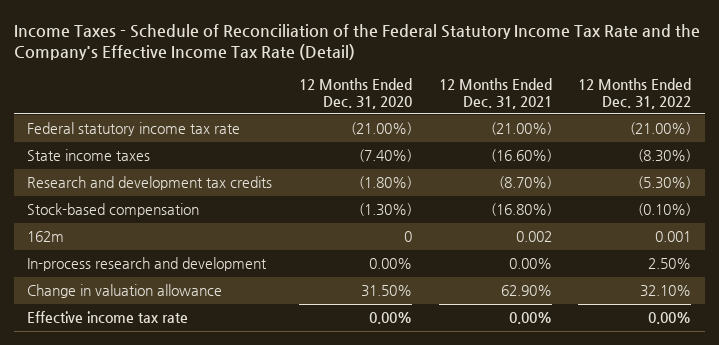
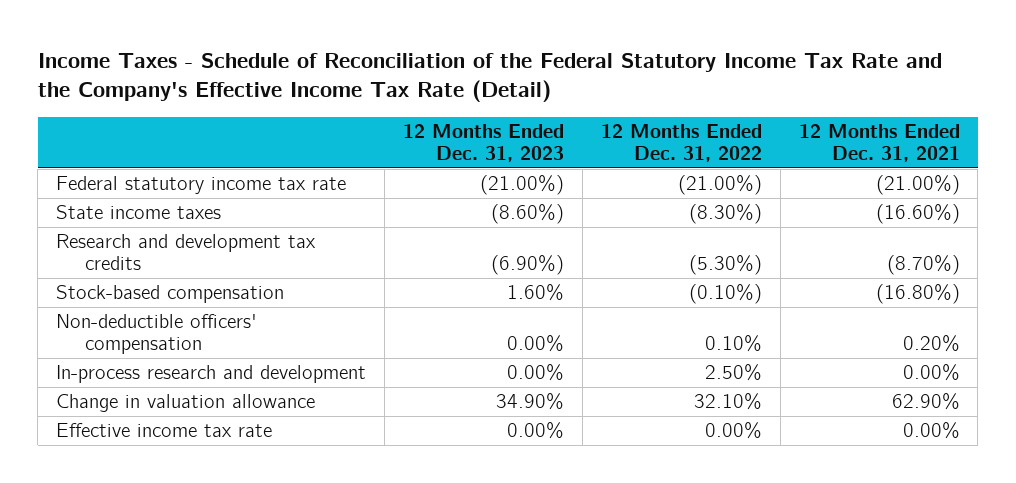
[299,78,413,109] 12 Months Ended Dec. 31, 2020 -> none
none -> [402,123,564,163] 12 Months Ended Dec. 31, 2023
[27,231,65,243] 162m -> none
none -> [56,314,258,355] Non-deductible officers' compensation

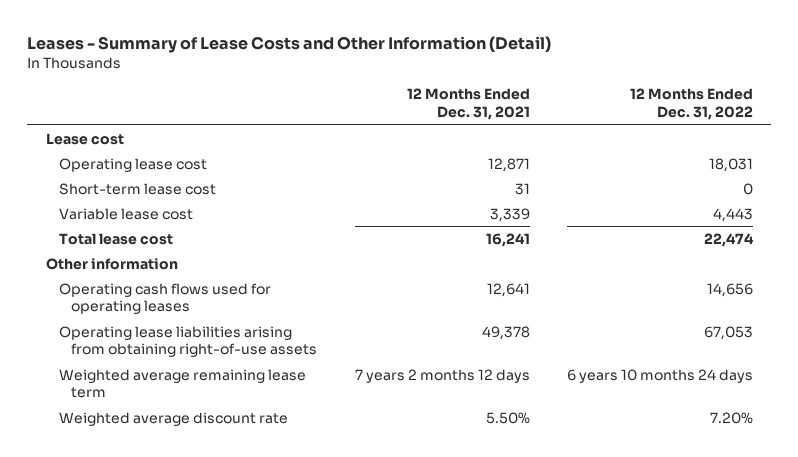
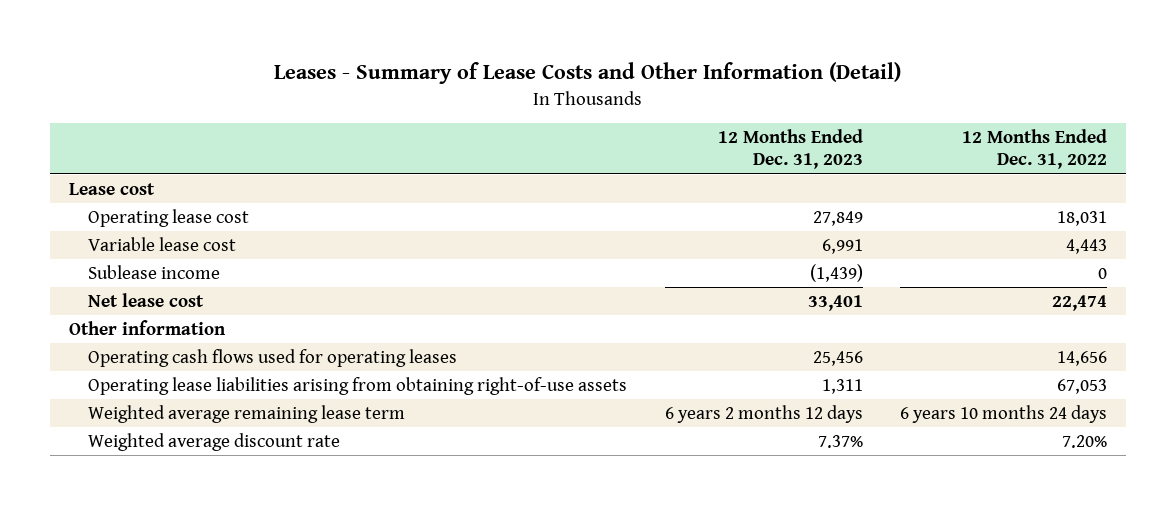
[406,88,530,121] 12 Months Ended Dec. 31, 2021 -> none
none -> [717,129,863,170] 12 Months Ended Dec. 31, 2023
[58,182,216,195] Short-term lease cost -> none
none -> [88,264,221,279] Sublease income
[58,232,173,245] Total lease cost -> [88,292,205,307] Net lease cost

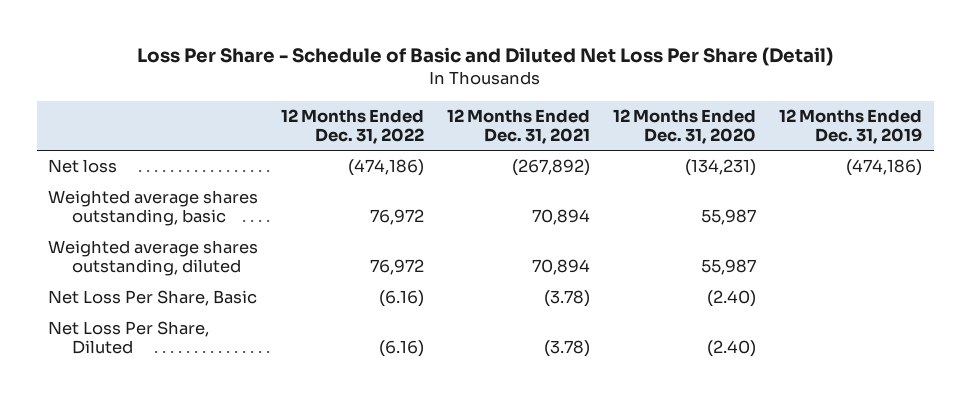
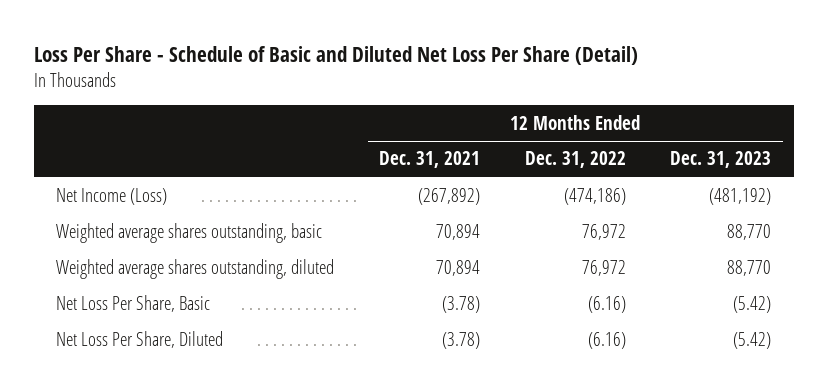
[613,108,757,145] 12 Months Ended Dec. 31, 2020 -> none
[779,108,923,145] 12 Months Ended Dec. 31, 2019 -> none
none -> [670,151,772,169] Dec. 31, 2023
[48,159,118,174] Net loss -> [56,188,168,206] Net Income (Loss)

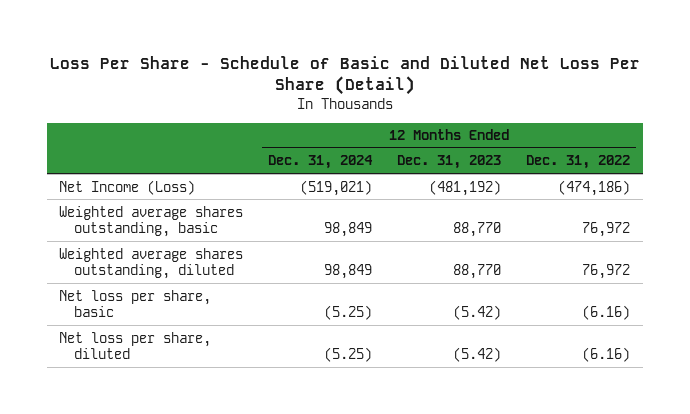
[378,151,480,169] Dec. 31, 2021 -> none
none -> [268,155,374,170] Dec. 31, 2024
[56,295,211,313] Net Loss Per Share, Basic -> [59,289,212,318] Net loss per share, basic
[56,331,224,349] Net Loss Per Share, Diluted -> [59,331,212,360] Net loss per share, diluted

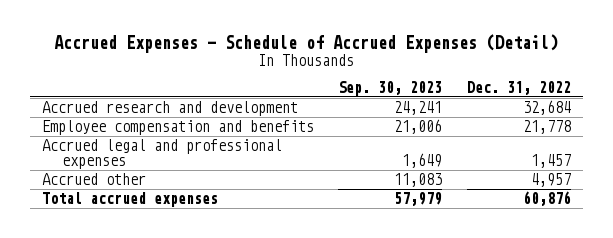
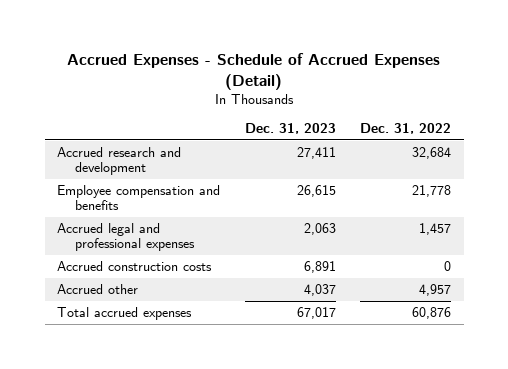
[338,81,443,97] Sep. 30, 2023 -> none
none -> [244,123,336,135] Dec. 31, 2023
none -> [57,260,213,271] Accrued construction costs

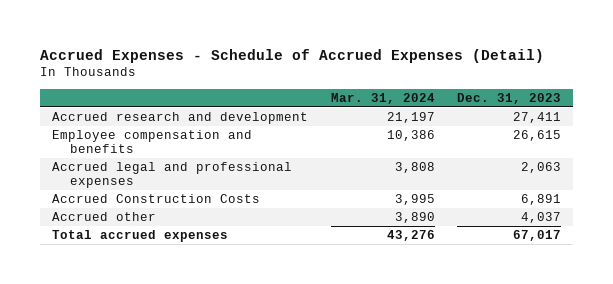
[360,123,452,135] Dec. 31, 2022 -> none
none -> [330,92,435,104] Mar. 31, 2024
[57,260,213,271] Accrued construction costs -> [51,194,260,204] Accrued Construction Costs

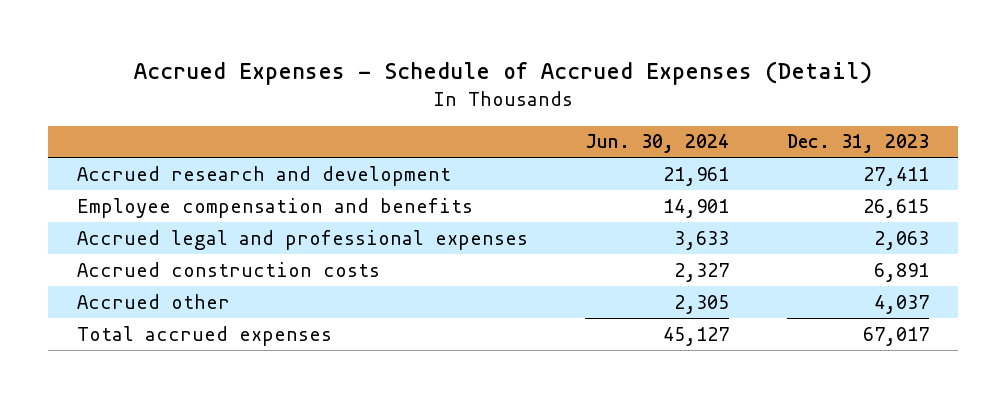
[330,92,435,104] Mar. 31, 2024 -> none
none -> [585,134,730,154] Jun. 30, 2024
[51,194,260,204] Accrued Construction Costs -> [76,261,380,277] Accrued construction costs

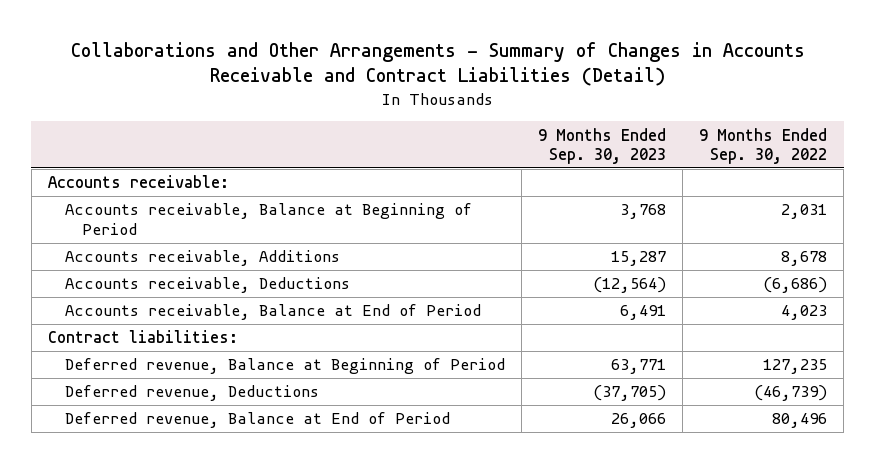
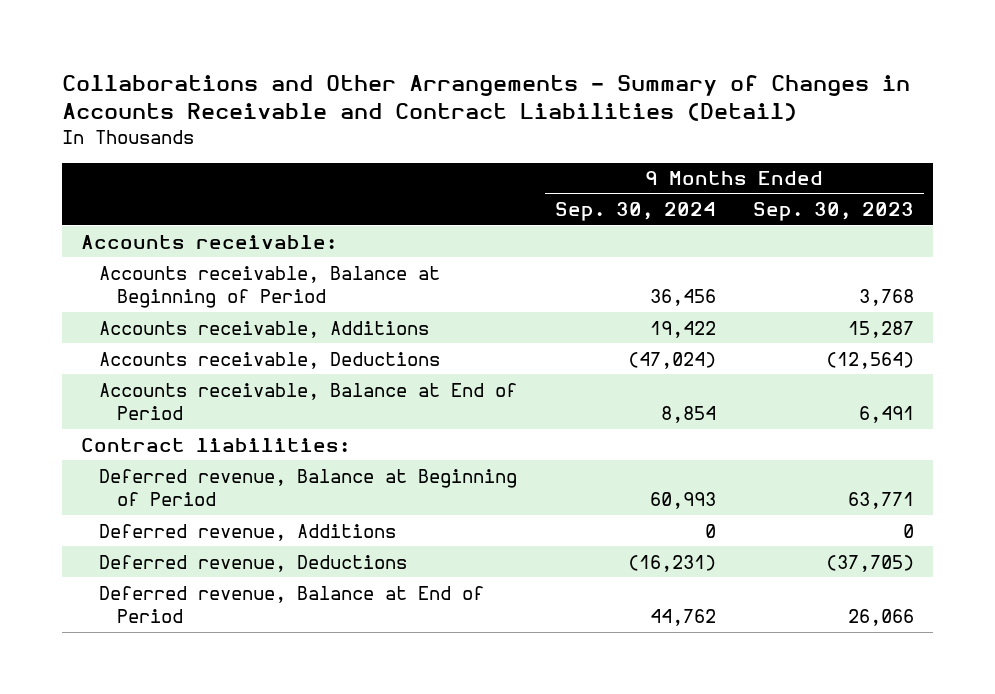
[699,127,828,164] 9 Months Ended Sep. 30, 2022 -> none
none -> [554,202,716,222] Sep. 30, 2024
none -> [98,523,396,541] Deferred revenue, Additions

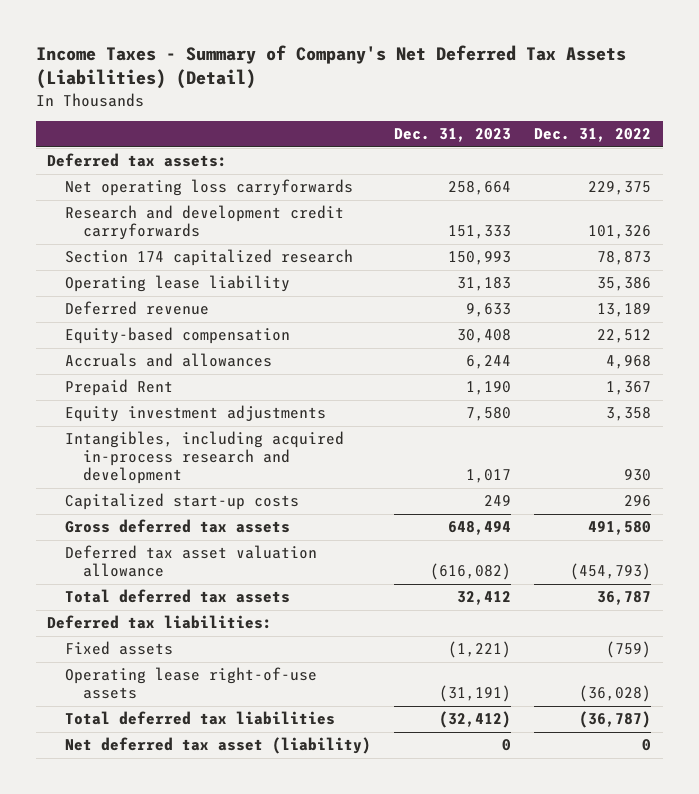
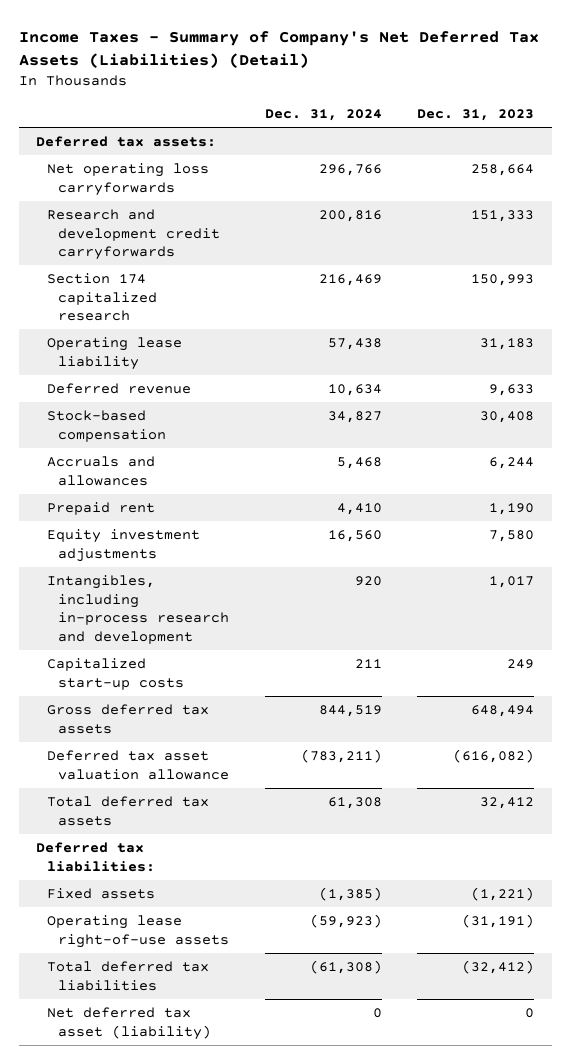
[534,128,652,143] Dec. 31, 2022 -> none
none -> [264,108,382,121] Dec. 31, 2024
[65,327,291,345] Equity-based compensation -> [47,409,166,442] Stock-based compensation
[65,379,174,397] Prepaid Rent -> [47,501,156,515] Prepaid rent
[65,431,345,485] Intangibles, including acquired in-process research and development -> [47,574,229,644] Intangibles, including in-process research and development

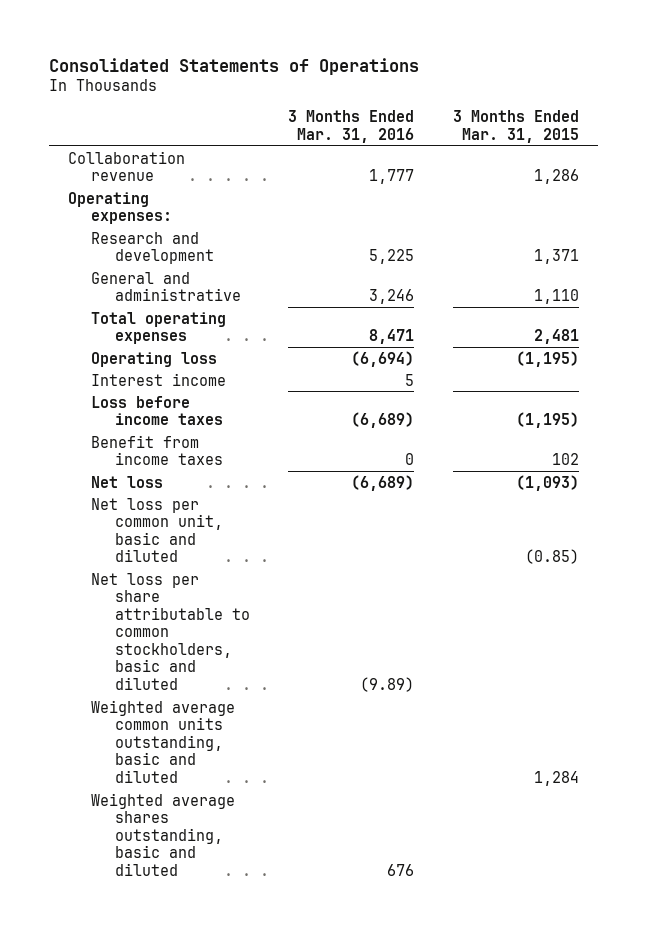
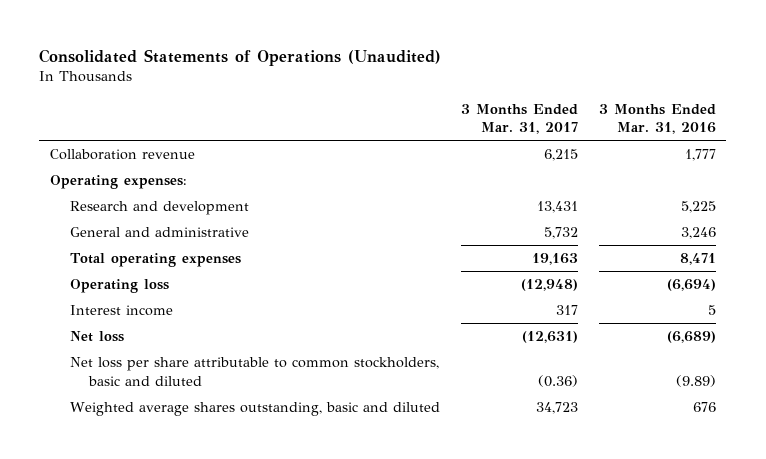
[48,57,419,75] Consolidated Statements of Operations -> [39,48,442,66] Consolidated Statements of Operations (Unaudited)
[453,110,580,144] 3 Months Ended Mar. 31, 2015 -> none
none -> [460,103,578,135] 3 Months Ended Mar. 31, 2017
[91,395,223,426] Loss before income taxes -> none
[91,434,223,466] Benefit from income taxes -> none
[91,497,223,563] Net loss per common unit, basic and diluted -> none
[91,699,236,783] Weighted average common units outstanding, basic and diluted -> none

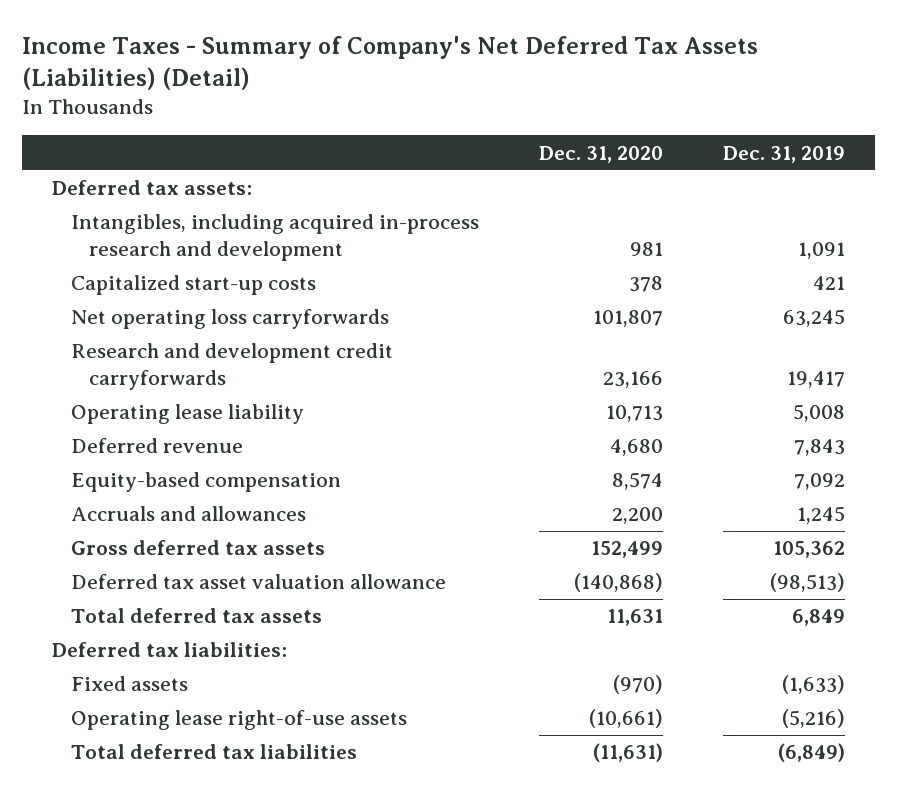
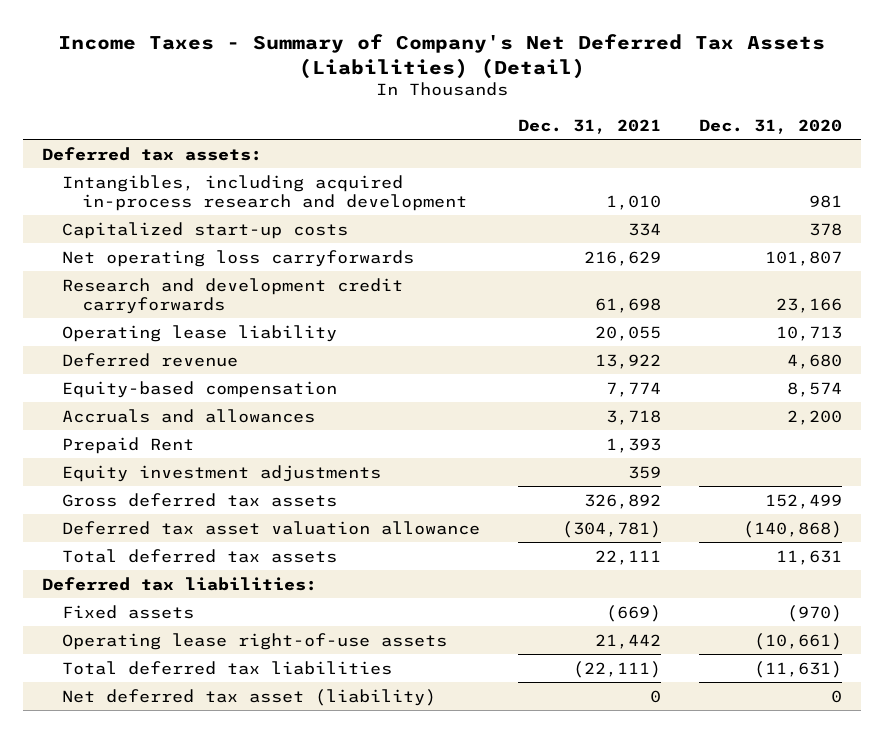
[723,145,846,163] Dec. 31, 2019 -> none
none -> [518,119,662,135] Dec. 31, 2021
none -> [62,436,195,454] Prepaid Rent
none -> [62,464,382,482] Equity investment adjustments
none -> [62,688,437,706] Net deferred tax asset (liability)

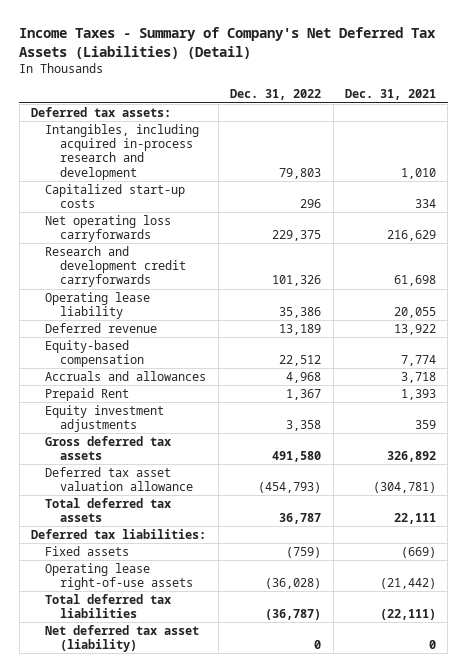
[699,119,843,135] Dec. 31, 2020 -> none
none -> [230,89,322,101] Dec. 31, 2022
[595,633,662,649] 21,442 -> [379,578,436,590] (21,442)

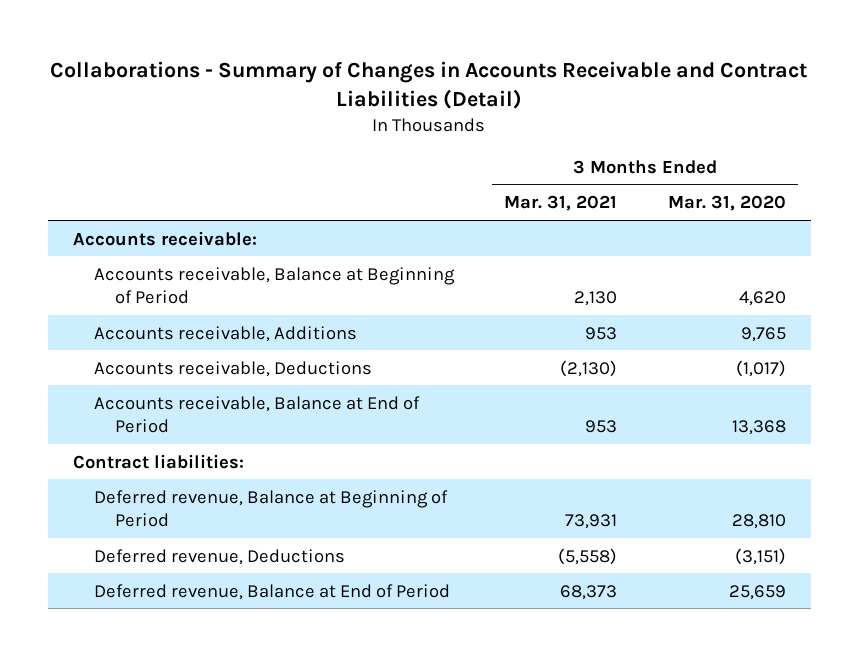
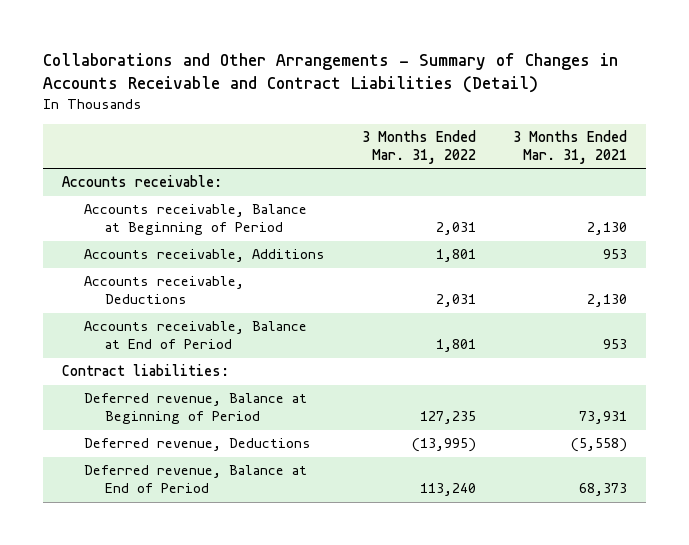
[50,60,808,109] Collaborations - Summary of Changes in Accounts Receivable and Contract Liabilities (Detail) -> [43,53,619,94] Collaborations and Other Arrangements - Summary of Changes in Accounts Receivable and Contract Liabilities (Detail)
[667,195,786,212] Mar. 31, 2020 -> none
none -> [361,130,476,165] 3 Months Ended Mar. 31, 2022
[560,359,618,377] (2,130) -> [587,294,628,308] 2,130

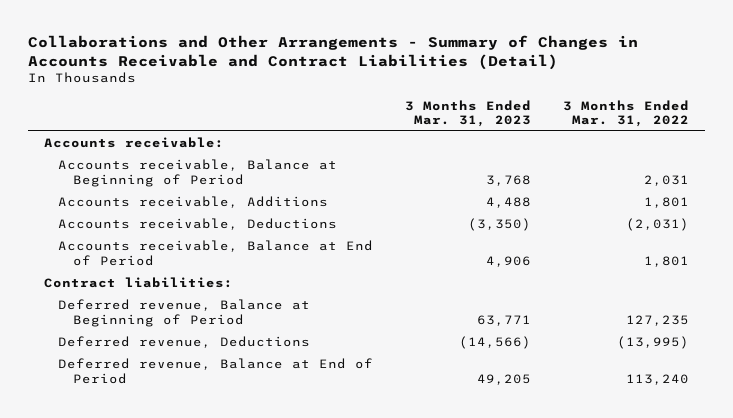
[513,130,628,165] 3 Months Ended Mar. 31, 2021 -> none
none -> [405,99,532,127] 3 Months Ended Mar. 31, 2023
[435,294,476,308] 2,031 -> [626,218,690,232] (2,031)

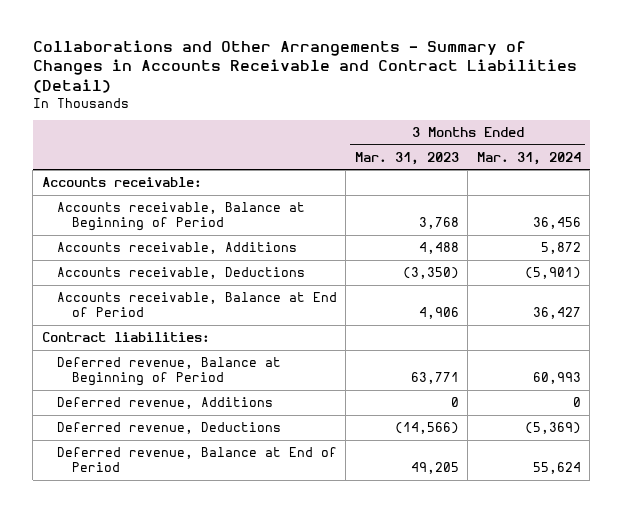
[563,99,690,127] 3 Months Ended Mar. 31, 2022 -> none
none -> [476,151,581,165] Mar. 31, 2024
none -> [56,397,273,410] Deferred revenue, Additions

